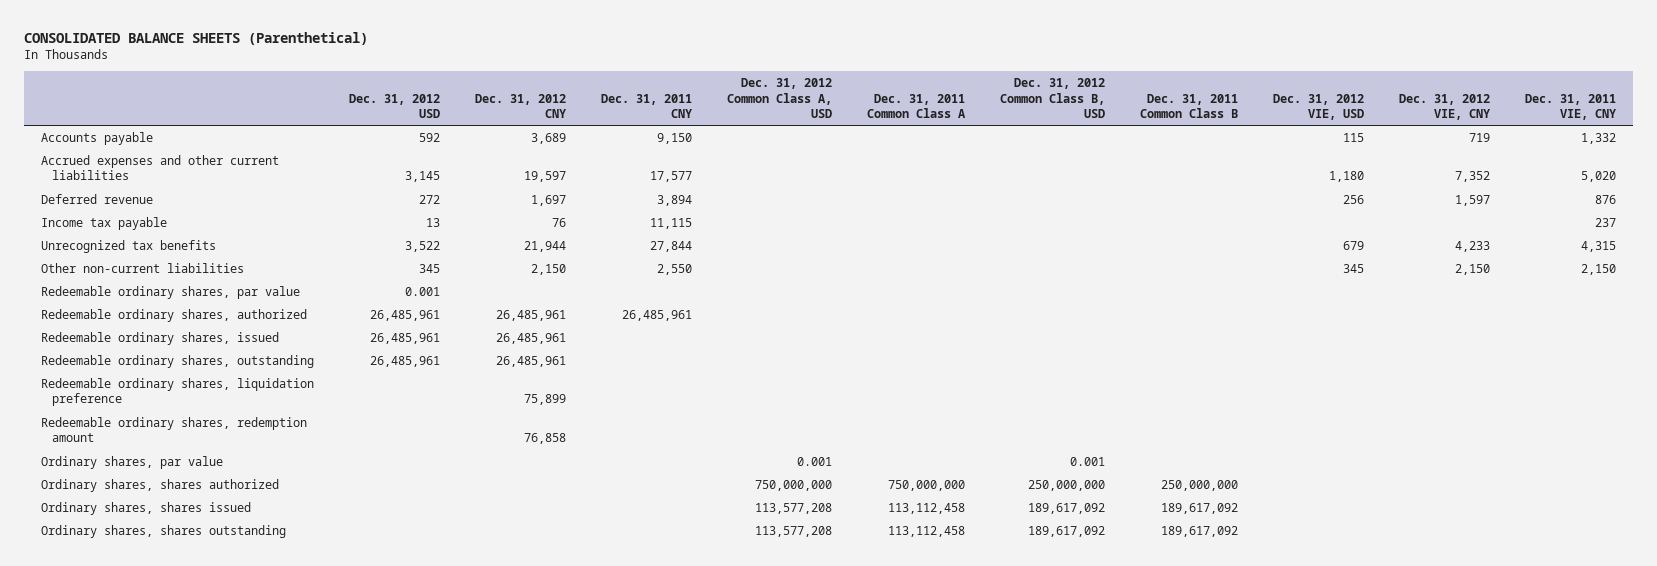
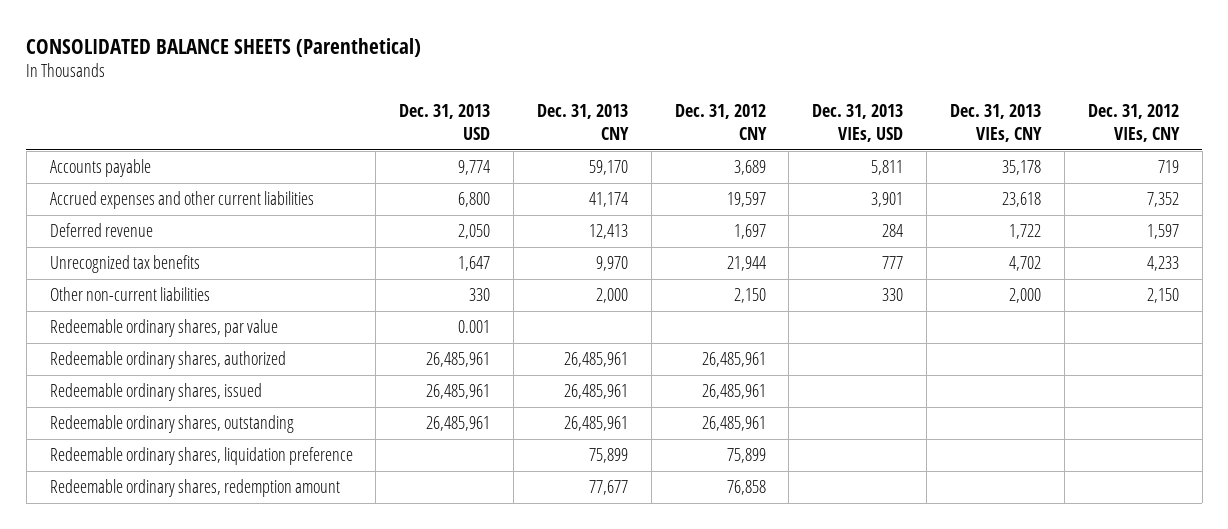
[349,93,441,119] Dec. 31, 2012 USD -> none
[601,93,693,119] Dec. 31, 2011 CNY -> none
[726,78,832,119] Dec. 31, 2012 Common Class A, USD -> none
[866,93,966,119] Dec. 31, 2011 Common Class A -> none
[999,78,1105,119] Dec. 31, 2012 Common Class B, USD -> none
[1139,93,1238,119] Dec. 31, 2011 Common Class B -> none
[1272,93,1364,121] Dec. 31, 2012 VIE, USD -> none
[1398,93,1490,121] Dec. 31, 2012 VIE, CNY -> none
[1524,93,1616,121] Dec. 31, 2011 VIE, CNY -> none
none -> [399,104,491,140] Dec. 31, 2013 USD
none -> [536,104,629,140] Dec. 31, 2013 CNY
none -> [812,104,904,142] Dec. 31, 2013 VIEs, USD
none -> [949,104,1042,142] Dec. 31, 2013 VIEs, CNY
none -> [1087,104,1180,142] Dec. 31, 2012 VIEs, CNY
[41,216,168,230] Income tax payable -> none
[41,455,224,469] Ordinary shares, par value -> none
[41,478,280,492] Ordinary shares, shares authorized -> none
[41,501,252,515] Ordinary shares, shares issued -> none
[41,524,287,538] Ordinary shares, shares outstanding -> none

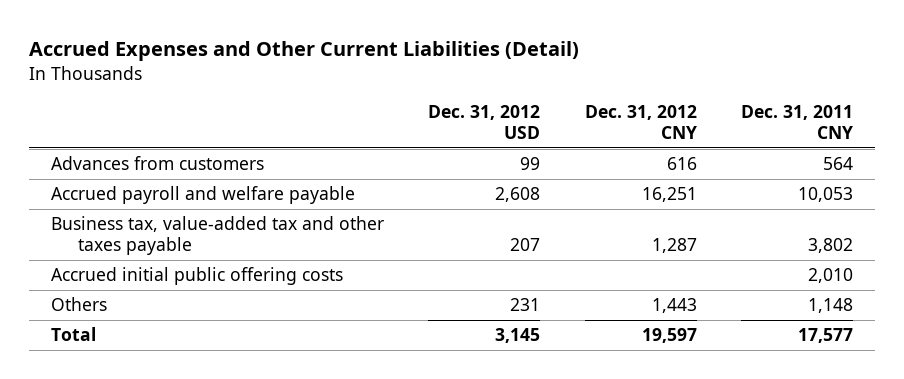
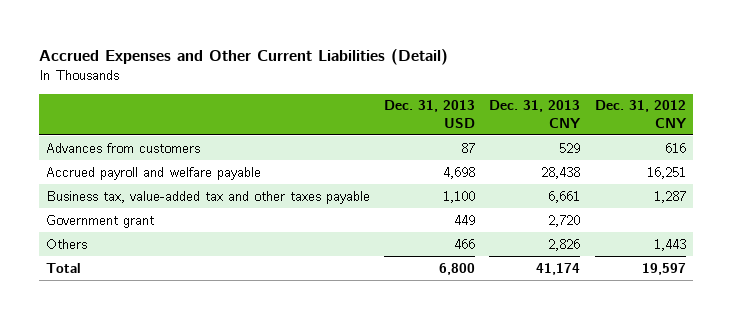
[428,105,541,140] Dec. 31, 2012 USD -> none
[740,105,853,140] Dec. 31, 2011 CNY -> none
none -> [384,100,476,128] Dec. 31, 2013 USD
none -> [489,100,582,128] Dec. 31, 2013 CNY
[51,267,344,286] Accrued initial public offering costs -> [46,214,155,228] Government grant

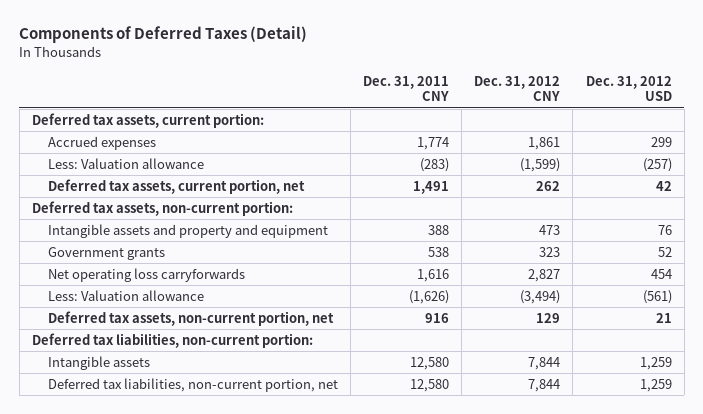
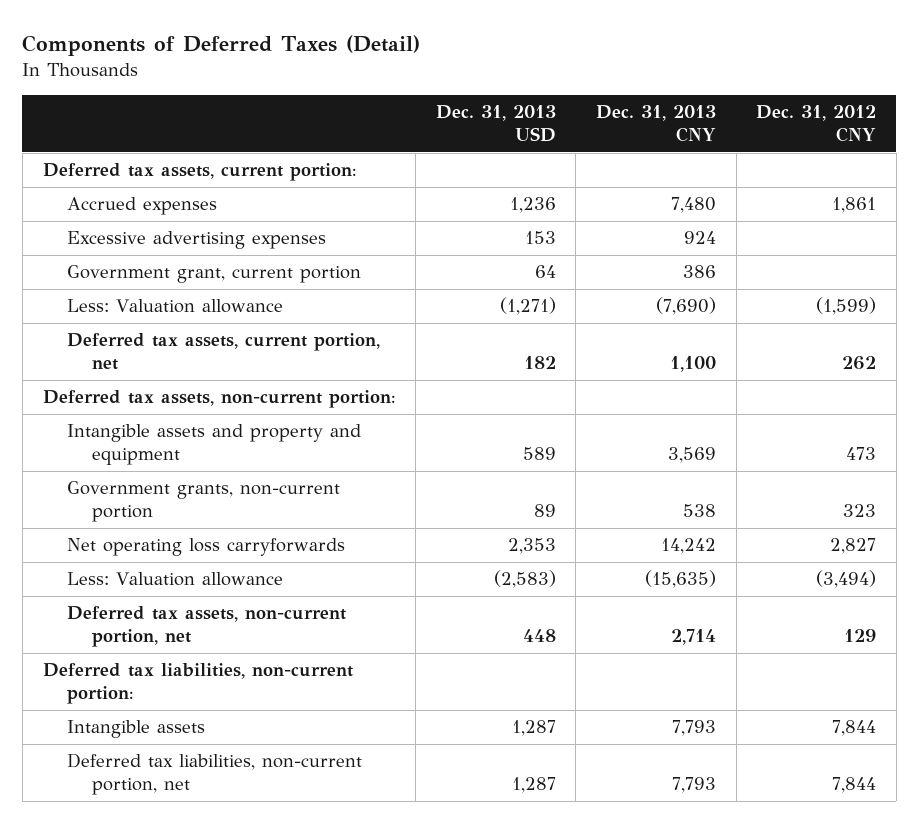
[362,75,449,102] Dec. 31, 2011 CNY -> none
[585,75,672,102] Dec. 31, 2012 USD -> none
none -> [435,105,556,143] Dec. 31, 2013 USD
none -> [596,105,717,143] Dec. 31, 2013 CNY
none -> [67,231,327,250] Excessive advertising expenses
none -> [67,265,362,284] Government grant, current portion
[47,246,165,260] Government grants -> [67,481,341,523] Government grants, non-current portion

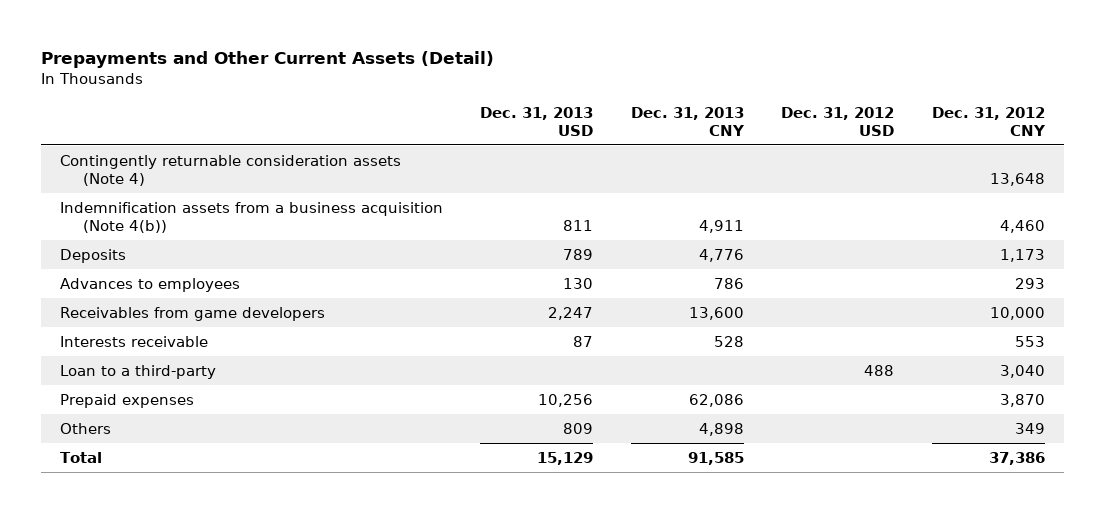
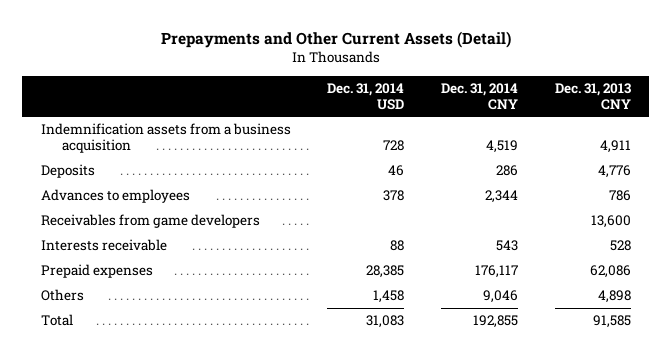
[480,107,594,136] Dec. 31, 2013 USD -> none
[781,107,895,136] Dec. 31, 2012 USD -> none
[932,107,1047,136] Dec. 31, 2012 CNY -> none
none -> [327,82,405,110] Dec. 31, 2014 USD
none -> [441,82,519,110] Dec. 31, 2014 CNY
[59,154,401,186] Contingently returnable consideration assets (Note 4) -> none
[59,201,443,233] Indemnification assets from a business acquisition (Note 4(b)) -> [40,123,291,154] Indemnification assets from a business acquisition
[59,364,216,379] Loan to a third-party -> none

